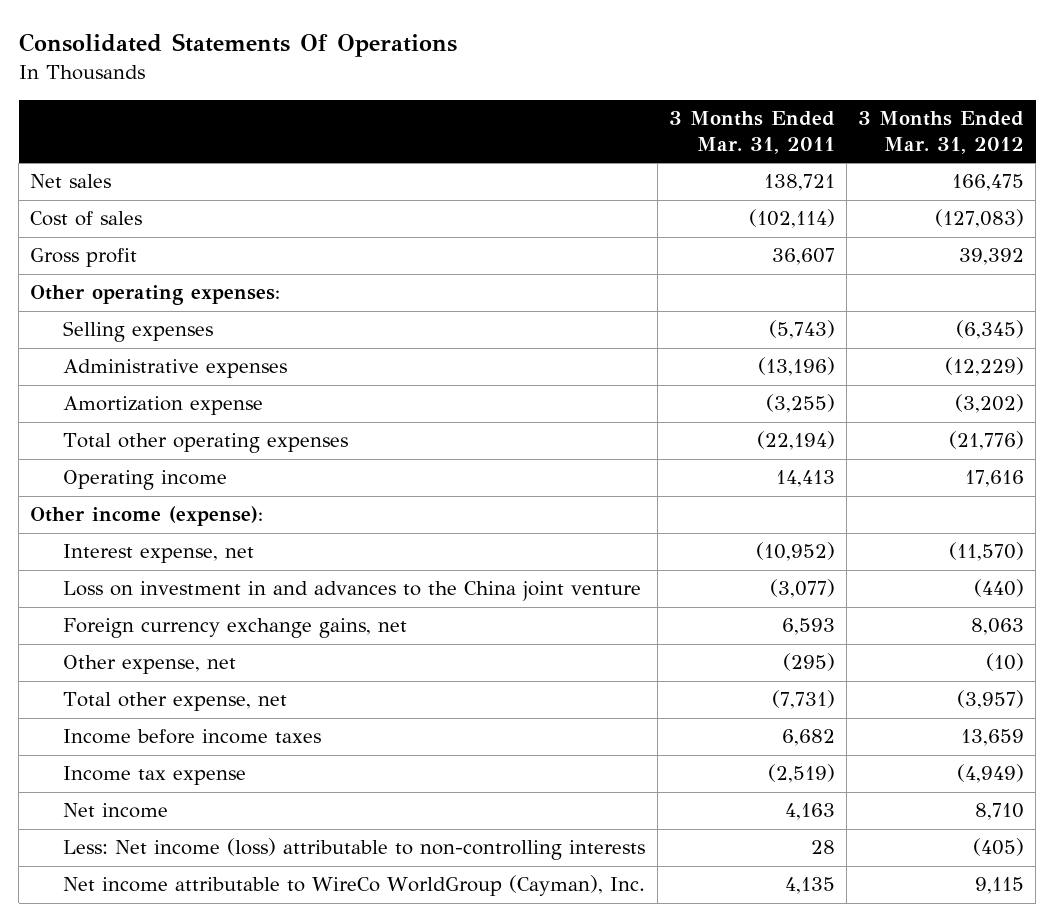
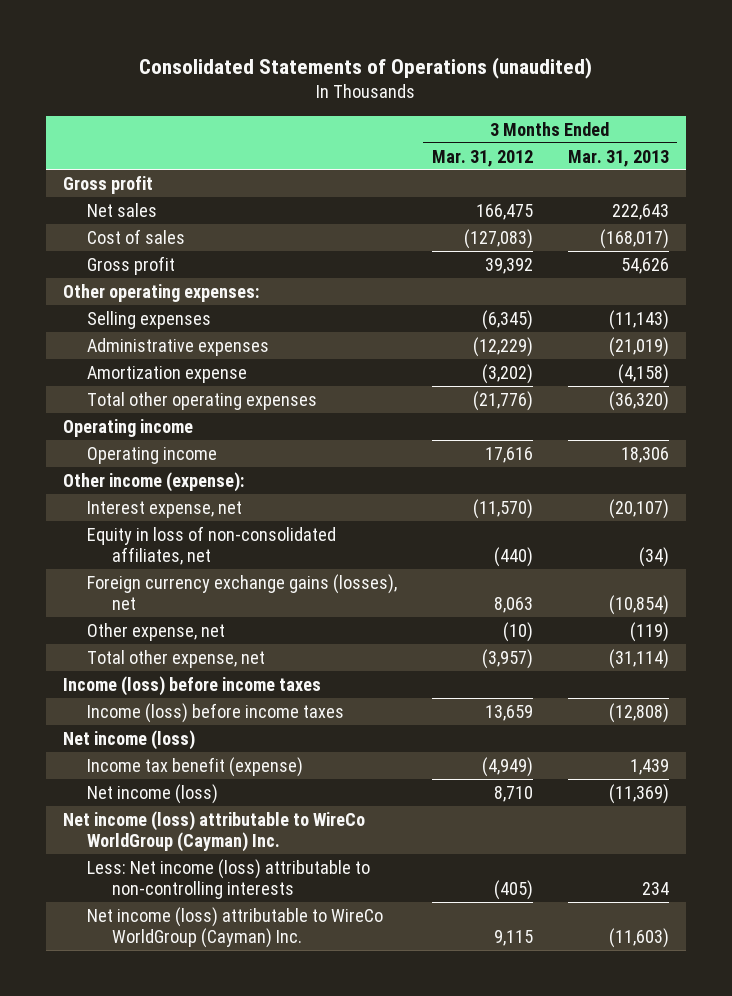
[18,32,457,57] Consolidated Statements Of Operations -> [138,56,592,79] Consolidated Statements of Operations (unaudited)
[668,111,835,155] 3 Months Ended Mar. 31, 2011 -> none
none -> [567,149,669,167] Mar. 31, 2013
none -> [63,175,154,194] Gross profit
none -> [63,418,194,437] Operating income
[63,581,642,602] Loss on investment in and advances to the China joint venture -> none
none -> [87,525,337,566] Equity in loss of non-consolidated affiliates, net
[63,618,408,639] Foreign currency exchange gains, net -> [87,573,398,611] Foreign currency exchange gains (losses), net
none -> [63,675,322,696] Income (loss) before income taxes
[63,729,322,745] Income before income taxes -> [87,702,345,723] Income (loss) before income taxes
none -> [63,729,196,750] Net income (loss)
[63,766,247,786] Income tax expense -> [87,756,304,777] Income tax benefit (expense)
[63,803,169,819] Net income -> [87,783,219,804] Net income (loss)
none -> [63,810,366,853] Net income (loss) attributable to WireCo WorldGroup (Cayman) Inc.
[63,875,646,897] Net income attributable to WireCo WorldGroup (Cayman), Inc. -> [87,906,384,949] Net income (loss) attributable to WireCo WorldGroup (Cayman) Inc.

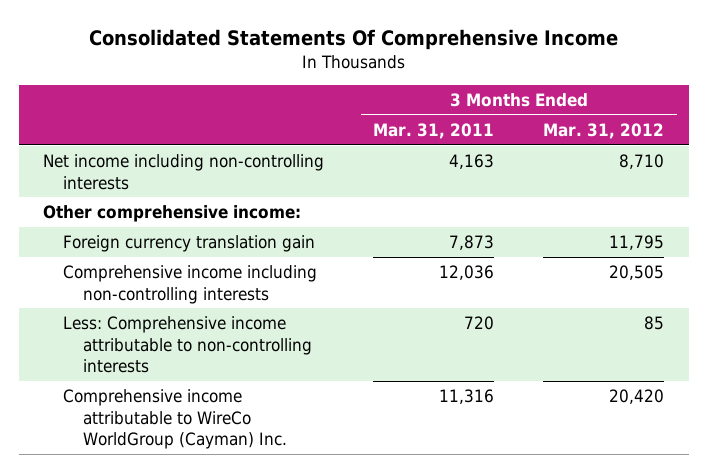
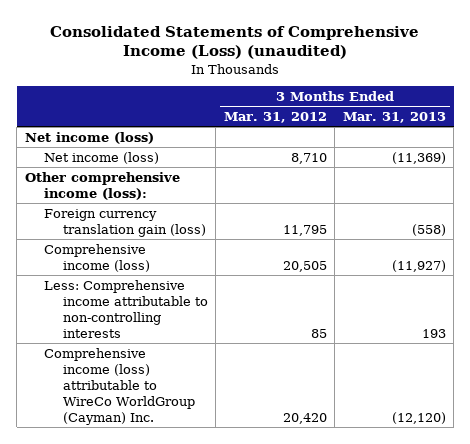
[88,29,618,51] Consolidated Statements Of Comprehensive Income -> [50,25,420,60] Consolidated Statements of Comprehensive Income (Loss) (unaudited)
[373,122,495,139] Mar. 31, 2011 -> none
none -> [342,112,446,124] Mar. 31, 2013
none -> [24,131,154,144] Net income (loss)
[43,154,325,190] Net income including non-controlling interests -> [43,151,159,164] Net income (loss)
[43,205,302,223] Other comprehensive income: -> [24,171,180,200] Other comprehensive income (loss):
[63,235,316,253] Foreign currency translation gain -> [43,208,206,237] Foreign currency translation gain (loss)
[63,265,318,304] Comprehensive income including non-controlling interests -> [43,243,150,272] Comprehensive income (loss)
[63,389,287,450] Comprehensive income attributable to WireCo WorldGroup (Cayman) Inc. -> [43,347,195,425] Comprehensive income (loss) attributable to WireCo WorldGroup (Cayman) Inc.

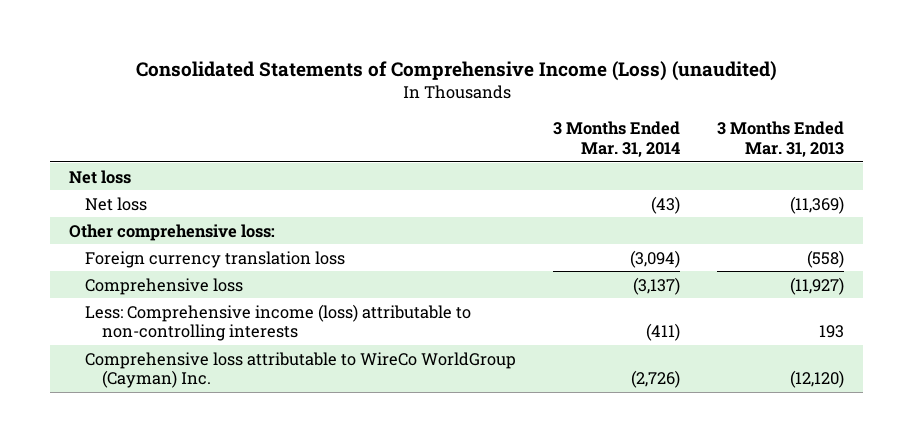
[223,112,327,124] Mar. 31, 2012 -> none
none -> [553,121,681,158] 3 Months Ended Mar. 31, 2014
[24,131,154,144] Net income (loss) -> [68,169,131,184] Net loss
[43,151,159,164] Net income (loss) -> [85,196,148,211] Net loss
[24,171,180,200] Other comprehensive income (loss): -> [68,223,275,241] Other comprehensive loss:
[43,208,206,237] Foreign currency translation gain (loss) -> [85,250,346,268] Foreign currency translation loss
[43,243,150,272] Comprehensive income (loss) -> [85,277,244,295] Comprehensive loss
[43,279,208,338] Less: Comprehensive income attributable to non-controlling interests -> [85,303,472,342] Less: Comprehensive income (loss) attributable to non-controlling interests
[43,347,195,425] Comprehensive income (loss) attributable to WireCo WorldGroup (Cayman) Inc. -> [85,351,517,389] Comprehensive loss attributable to WireCo WorldGroup (Cayman) Inc.

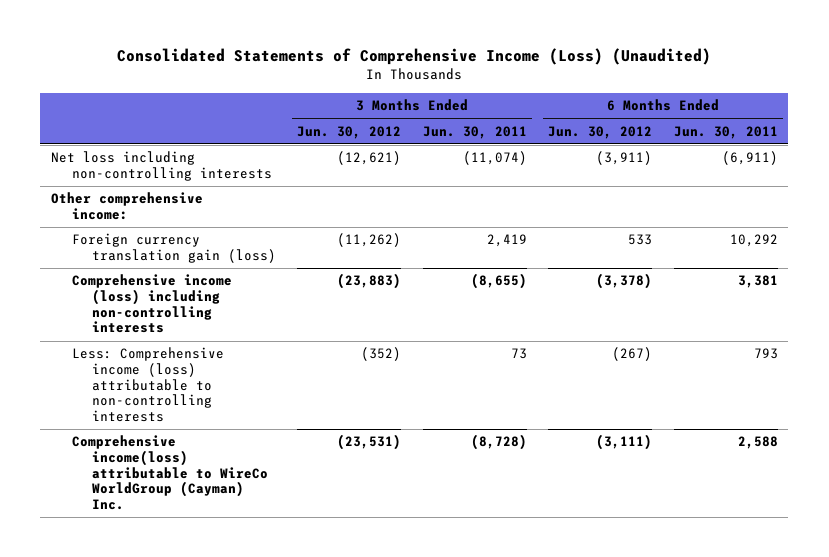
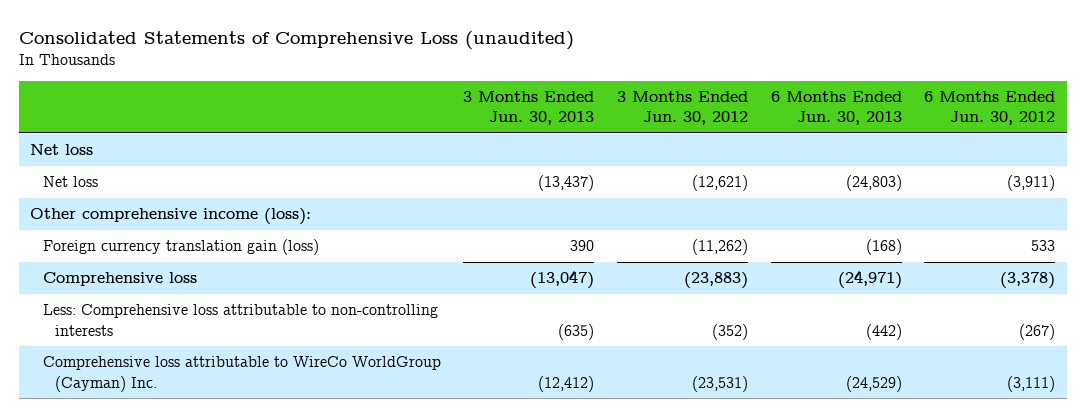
[117,48,712,66] Consolidated Statements of Comprehensive Income (Loss) (Unaudited) -> [19,30,575,50] Consolidated Statements of Comprehensive Loss (unaudited)
[422,125,527,139] Jun. 30, 2011 -> none
[673,125,778,139] Jun. 30, 2011 -> none
none -> [463,90,595,126] 3 Months Ended Jun. 30, 2013
none -> [770,90,902,126] 6 Months Ended Jun. 30, 2013
none -> [30,144,94,156] Net loss
[51,151,272,182] Net loss including non-controlling interests -> [42,176,98,188] Net loss
[51,192,204,221] Other comprehensive income: -> [30,208,312,226] Other comprehensive income (loss):
[71,274,232,334] Comprehensive income (loss) including non-controlling interests -> [42,272,197,287] Comprehensive loss
[71,347,224,423] Less: Comprehensive income (loss) attributable to non-controlling interests -> [42,304,438,336] Less: Comprehensive loss attributable to non-controlling interests
[71,435,268,511] Comprehensive income(loss) attributable to WireCo WorldGroup (Cayman) Inc. -> [42,356,441,392] Comprehensive loss attributable to WireCo WorldGroup (Cayman) Inc.

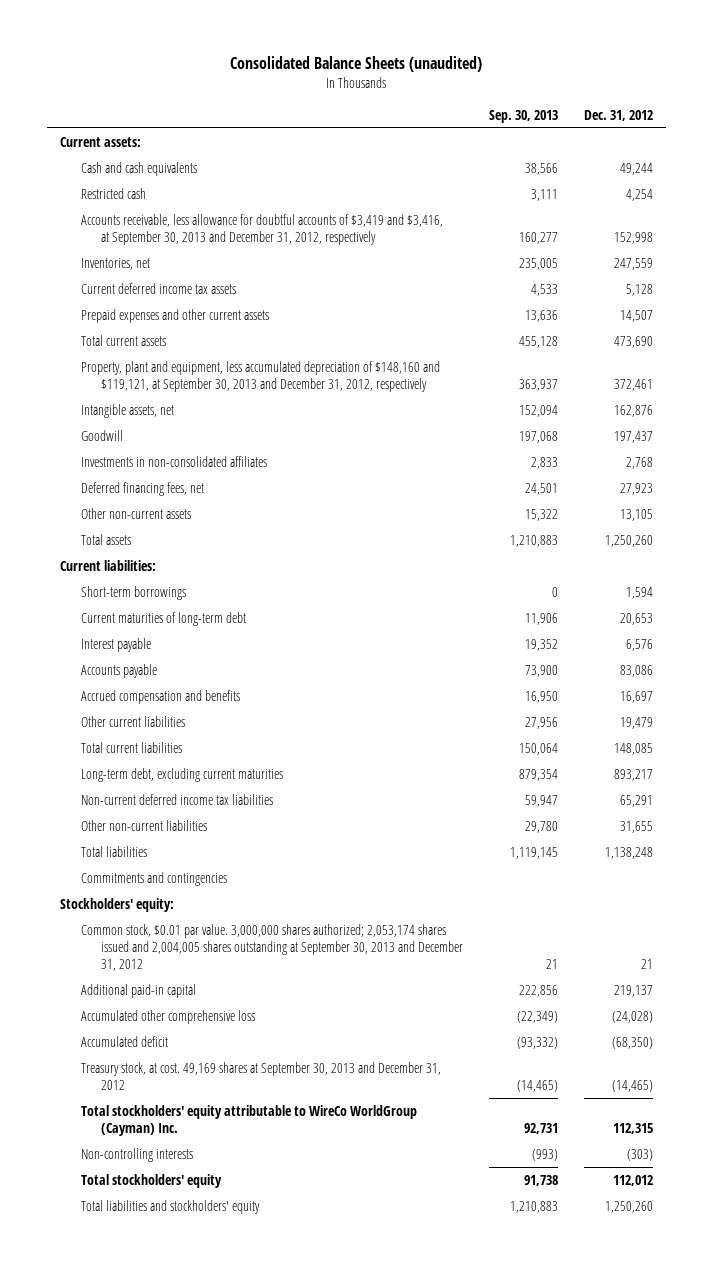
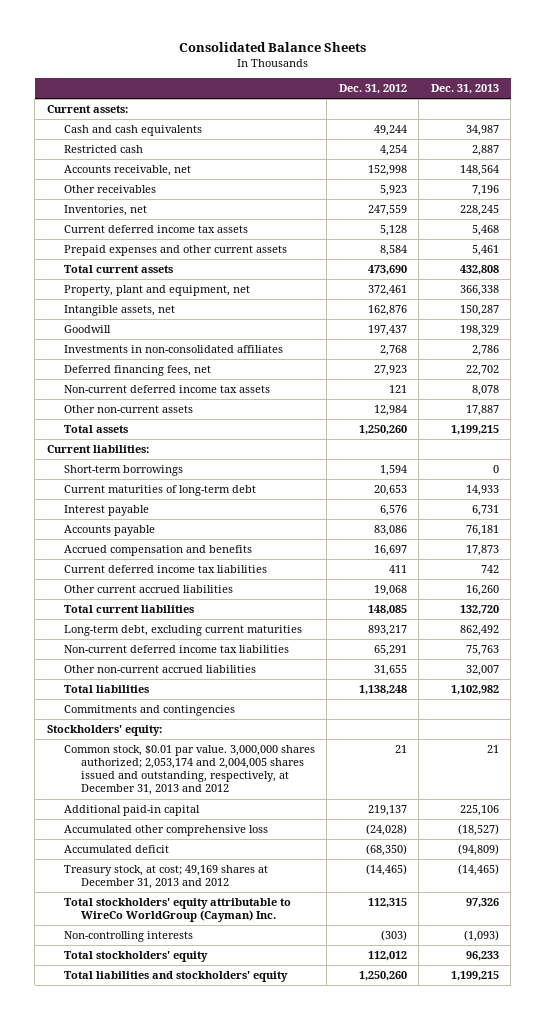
[230,55,483,72] Consolidated Balance Sheets (unaudited) -> [178,41,366,52] Consolidated Balance Sheets
[489,109,559,123] Sep. 30, 2013 -> none
none -> [430,84,499,95] Dec. 31, 2013
[80,213,443,246] Accounts receivable, less allowance for doubtful accounts of $3,419 and $3,416, at September 30, 2013 and December 31, 2012, respectively -> [63,165,191,177] Accounts receivable, net
none -> [63,185,156,194] Other receivables
[619,309,653,322] 14,507 -> [379,245,407,257] 8,584
[80,360,440,393] Property, plant and equipment, less accumulated depreciation of $148,160 and $119,121, at September 30, 2013 and December 31, 2012, respectively -> [63,285,250,297] Property, plant and equipment, net
none -> [63,385,270,394] Non-current deferred income tax assets
[619,508,653,521] 13,105 -> [373,405,407,417] 12,984
none -> [63,565,267,574] Current deferred income tax liabilities
[80,715,185,727] Other current liabilities -> [63,585,233,594] Other current accrued liabilities
[619,716,653,729] 19,479 -> [373,585,407,597] 19,068
[80,819,207,831] Other non-current liabilities -> [63,665,256,674] Other non-current accrued liabilities
[80,923,464,972] Common stock, $0.01 par value. 3,000,000 shares authorized; 2,053,174 shares issued and 2,004,005 shares outstanding at September 30, 2013 and December 31, 2012 -> [63,745,315,796] Common stock, $0.01 par value. 3,000,000 shares authorized; 2,053,174 and 2,004,005 shares issued and outstanding, respectively, at December 31, 2013 and 2012
[80,1061,441,1091] Treasury stock, at cost. 49,169 shares at September 30, 2013 and December 31, 2012 -> [63,865,268,890] Treasury stock, at cost; 49,169 shares at December 31, 2013 and 2012

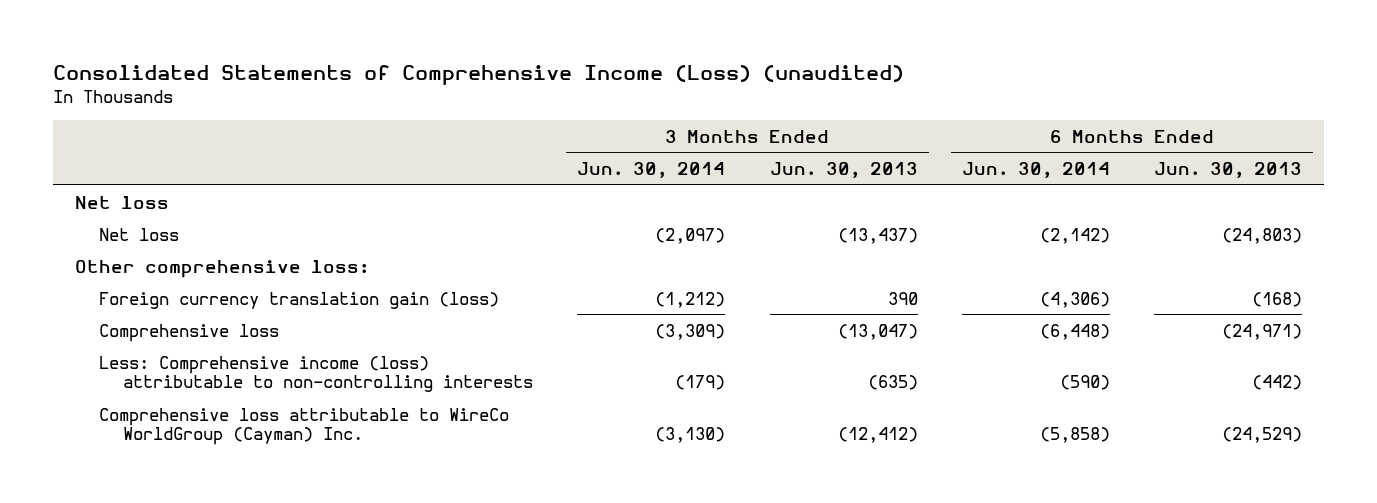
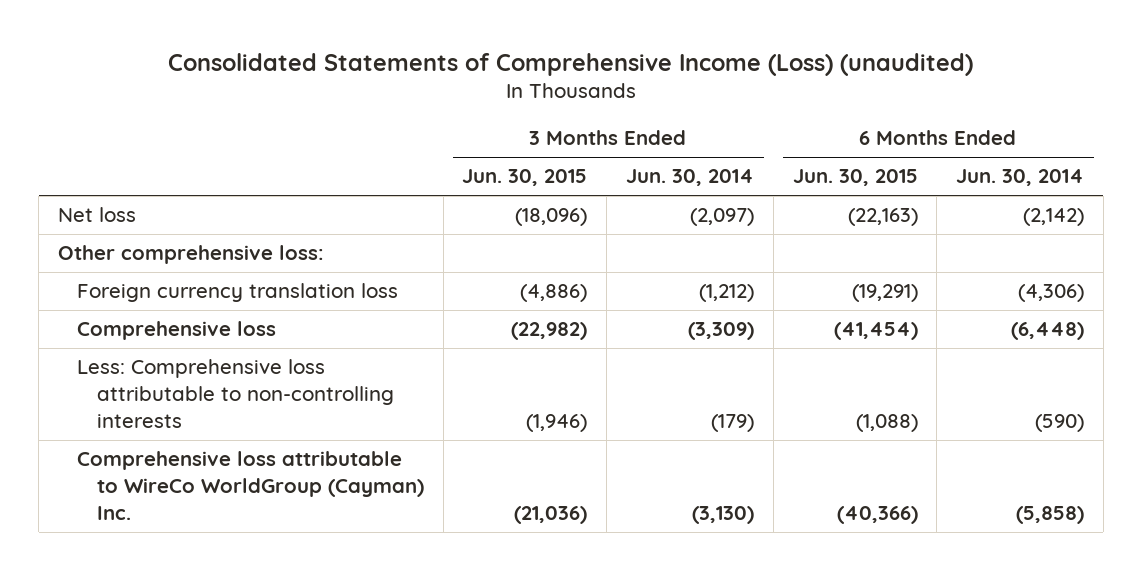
[769,162,918,179] Jun. 30, 2013 -> none
[1153,162,1302,179] Jun. 30, 2013 -> none
none -> [462,169,588,187] Jun. 30, 2015
none -> [792,169,918,187] Jun. 30, 2015
[75,195,170,209] Net loss -> none
[99,291,500,309] Foreign currency translation gain (loss) -> [77,283,399,303] Foreign currency translation loss
[99,355,534,393] Less: Comprehensive income (loss) attributable to non-controlling interests -> [77,359,394,428] Less: Comprehensive loss attributable to non-controlling interests

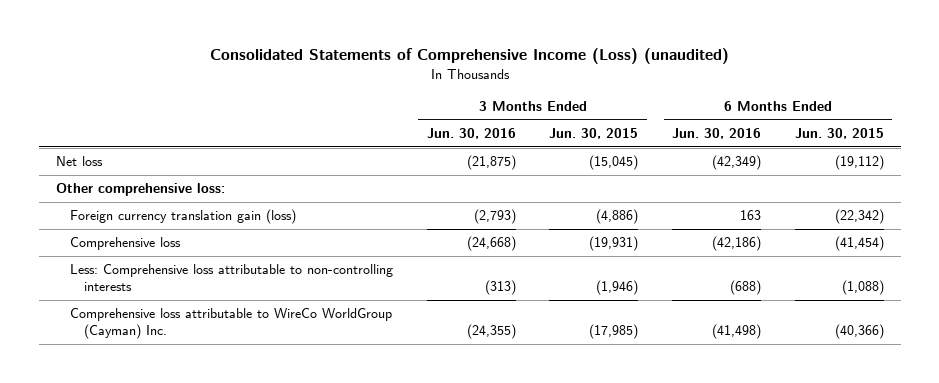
[625,169,754,187] Jun. 30, 2014 -> none
[956,169,1085,187] Jun. 30, 2014 -> none
none -> [426,128,516,140] Jun. 30, 2016
none -> [672,128,762,140] Jun. 30, 2016
[515,208,588,227] (18,096) -> [589,155,639,171] (15,045)
[847,208,918,227] (22,163) -> [834,155,884,171] (19,112)
[77,283,399,303] Foreign currency translation loss -> [69,209,296,225] Foreign currency translation gain (loss)
[851,284,918,303] (19,291) -> [834,209,884,225] (22,342)
[511,322,588,341] (22,982) -> [589,236,639,252] (19,931)
[514,505,588,524] (21,036) -> [589,324,639,340] (17,985)

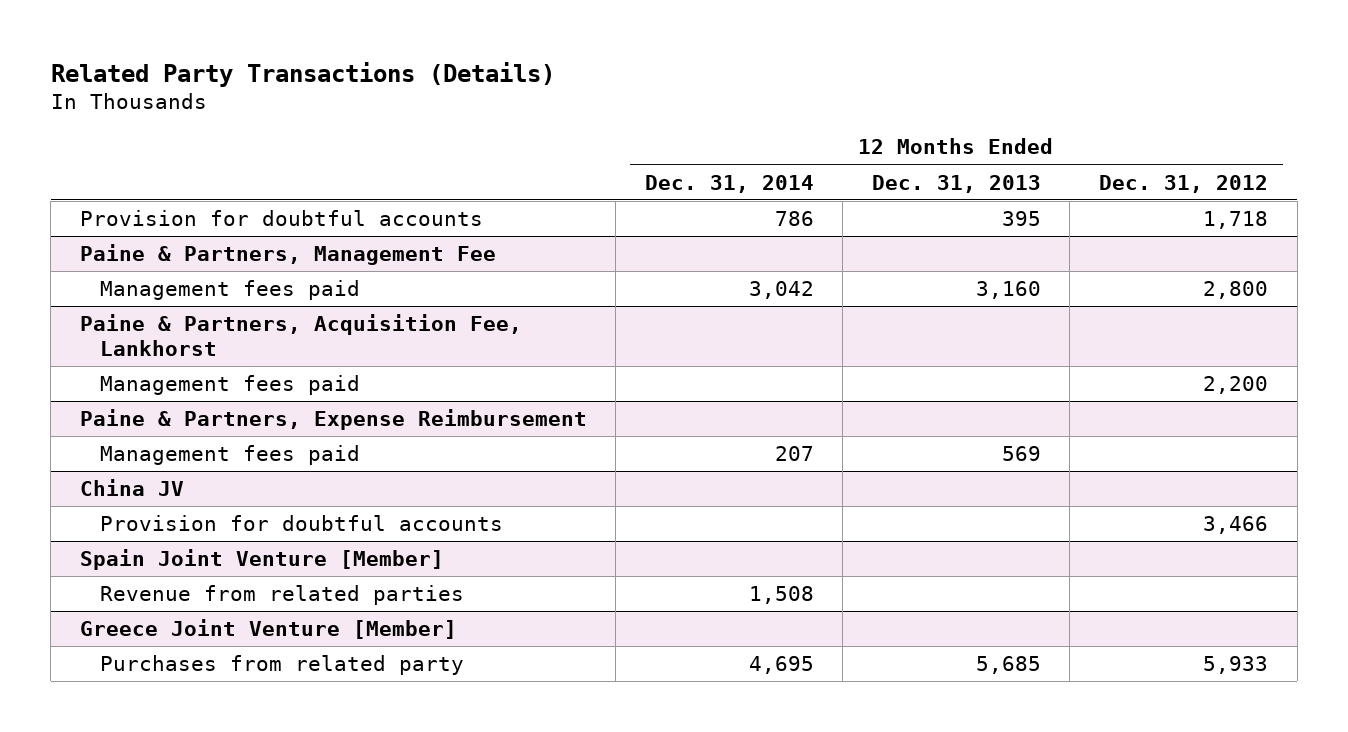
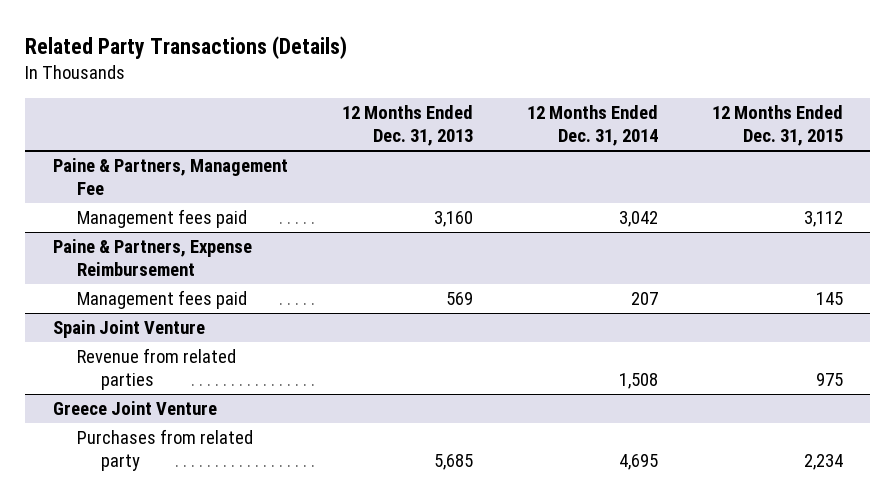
[1099,174,1269,193] Dec. 31, 2012 -> none
none -> [711,105,843,147] 12 Months Ended Dec. 31, 2015
[79,209,483,226] Provision for doubtful accounts -> none
[79,313,522,357] Paine & Partners, Acquisition Fee, Lankhorst -> none
[99,374,360,395] Management fees paid -> none
[79,478,184,496] China JV -> none
[99,514,503,531] Provision for doubtful accounts -> none
[79,548,444,570] Spain Joint Venture [Member] -> [52,320,205,339] Spain Joint Venture
[79,618,457,639] Greece Joint Venture [Member] -> [52,401,217,416] Greece Joint Venture

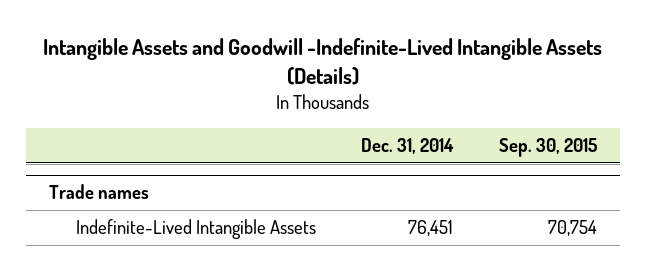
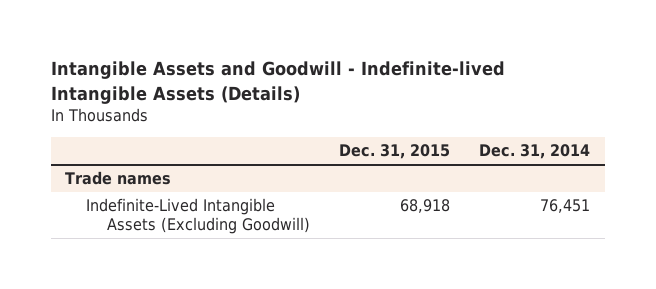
[43,38,603,86] Intangible Assets and Goodwill -Indefinite-Lived Intangible Assets (Details) -> [50,61,505,104] Intangible Assets and Goodwill - Indefinite-lived Intangible Assets (Details)
[498,138,597,158] Sep. 30, 2015 -> none
none -> [339,144,451,160] Dec. 31, 2015
[75,219,316,240] Indefinite-Lived Intangible Assets -> [86,198,310,235] Indefinite-Lived Intangible Assets (Excluding Goodwill)

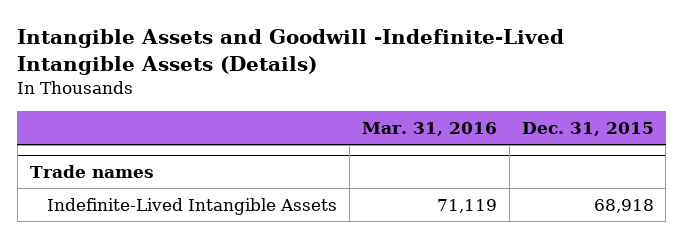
[50,61,505,104] Intangible Assets and Goodwill - Indefinite-lived Intangible Assets (Details) -> [17,29,565,75] Intangible Assets and Goodwill -Indefinite-Lived Intangible Assets (Details)
[479,144,591,160] Dec. 31, 2014 -> none
none -> [362,121,498,136] Mar. 31, 2016
[86,198,310,235] Indefinite-Lived Intangible Assets (Excluding Goodwill) -> [47,197,338,215] Indefinite-Lived Intangible Assets

